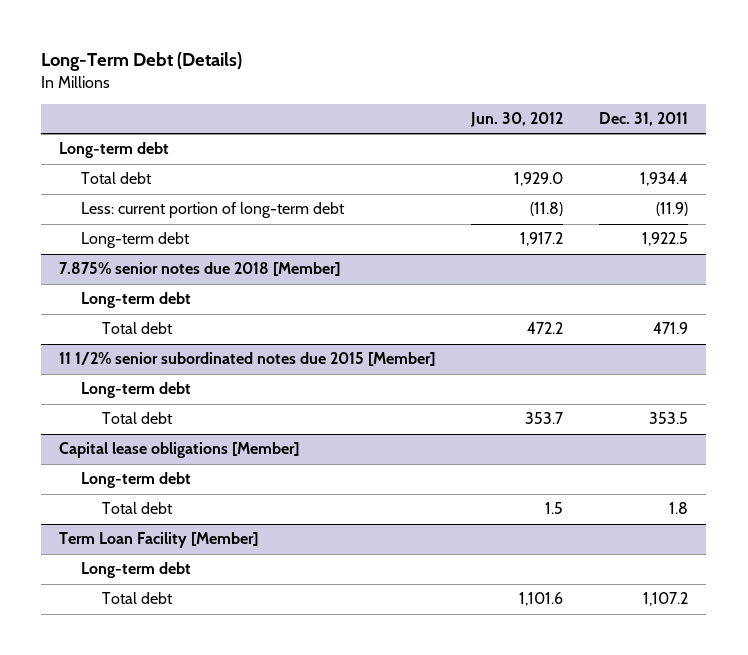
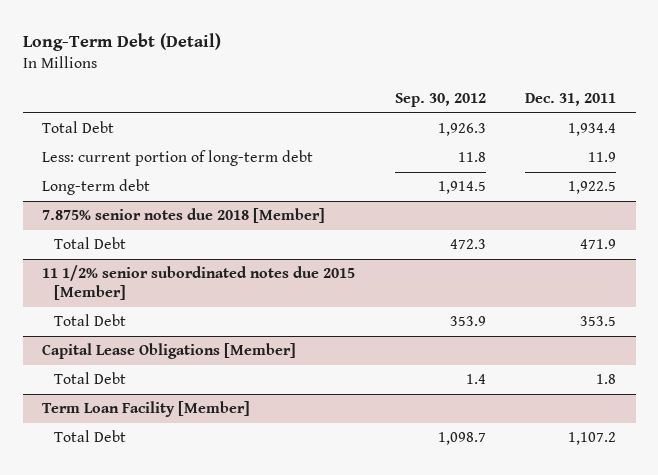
[41,52,243,72] Long-Term Debt (Details) -> [22,32,221,51] Long-Term Debt (Detail)
[470,111,564,127] Jun. 30, 2012 -> none
none -> [394,93,486,108] Sep. 30, 2012
[59,142,170,159] Long-term debt -> none
[80,172,152,185] Total debt -> [42,121,115,134] Total Debt
[656,202,689,217] (11.9) -> [588,152,617,163] 11.9
[80,292,191,309] Long-term debt -> none
[101,322,173,335] Total debt -> [53,237,126,250] Total Debt
[80,382,191,399] Long-term debt -> none
[80,472,191,489] Long-term debt -> none
[101,412,173,425] Total debt -> [53,314,126,327] Total Debt
[59,442,300,459] Capital lease obligations [Member] -> [42,343,297,360] Capital Lease Obligations [Member]
[101,502,173,515] Total debt -> [53,372,126,385] Total Debt
[80,562,191,579] Long-term debt -> none
[101,592,173,605] Total debt -> [53,430,126,443] Total Debt

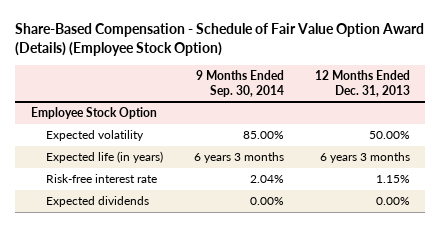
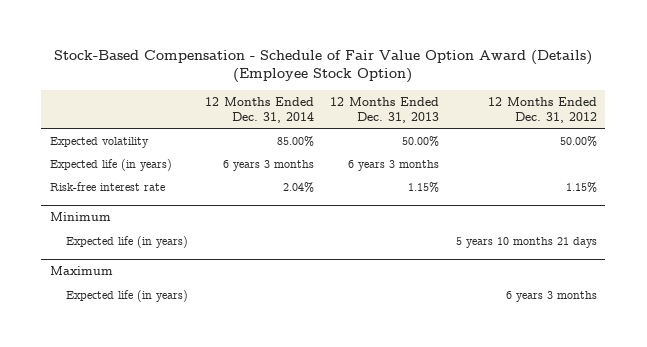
[15,22,425,56] Share-Based Compensation - Schedule of Fair Value Option Award (Details) (Employee Stock Option) -> [54,49,593,84] Stock-Based Compensation - Schedule of Fair Value Option Award (Details) (Employee Stock Option)
[195,70,284,97] 9 Months Ended Sep. 30, 2014 -> none
none -> [204,97,314,123] 12 Months Ended Dec. 31, 2014
none -> [488,97,598,123] 12 Months Ended Dec. 31, 2012
[30,107,157,120] Employee Stock Option -> none
[45,196,149,208] Expected dividends -> none
none -> [49,212,111,222] Minimum
none -> [66,235,189,248] Expected life (in years)
none -> [49,266,113,276] Maximum
none -> [66,289,189,302] Expected life (in years)

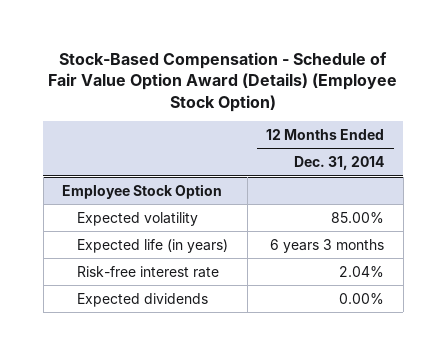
[330,97,440,123] 12 Months Ended Dec. 31, 2013 -> none
[488,97,598,123] 12 Months Ended Dec. 31, 2012 -> none
none -> [62,183,223,199] Employee Stock Option
[49,212,111,222] Minimum -> none
[66,235,189,248] Expected life (in years) -> none
[49,266,113,276] Maximum -> none
[66,289,189,302] Expected life (in years) -> none
none -> [77,292,209,307] Expected dividends

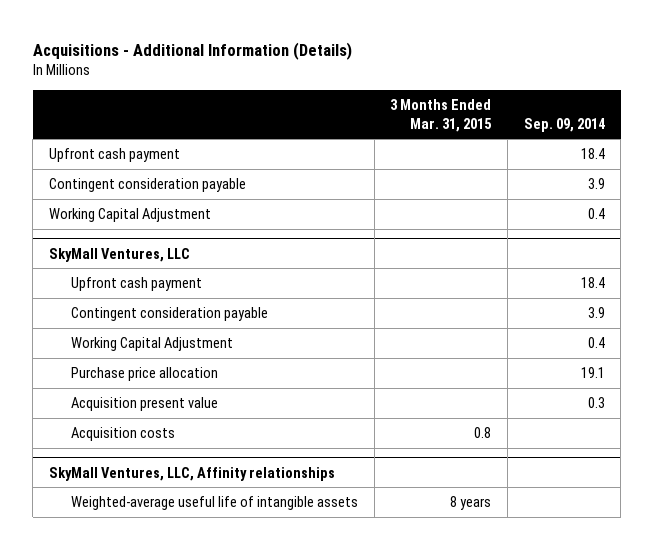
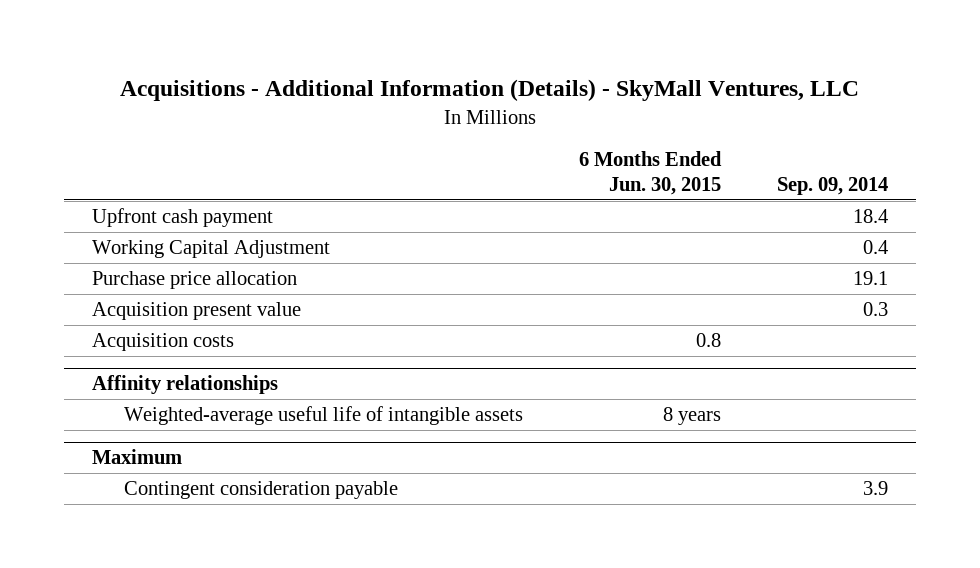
[32,41,352,60] Acquisitions - Additional Information (Details) -> [120,79,860,102] Acquisitions - Additional Information (Details) - SkyMall Ventures, LLC
[390,98,493,132] 3 Months Ended Mar. 31, 2015 -> none
none -> [578,151,722,195] 6 Months Ended Jun. 30, 2015
[49,178,247,193] Contingent consideration payable -> none
[49,247,191,262] SkyMall Ventures, LLC -> none
[71,277,203,292] Upfront cash payment -> none
[71,307,269,322] Contingent consideration payable -> none
[71,337,234,352] Working Capital Adjustment -> none
[49,466,336,481] SkyMall Ventures, LLC, Affinity relationships -> none
none -> [92,375,279,395] Affinity relationships
none -> [92,449,183,465] Maximum
none -> [124,481,399,500] Contingent consideration payable

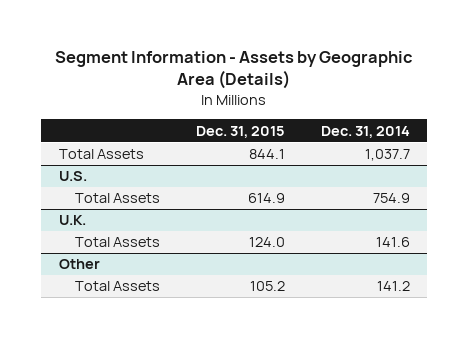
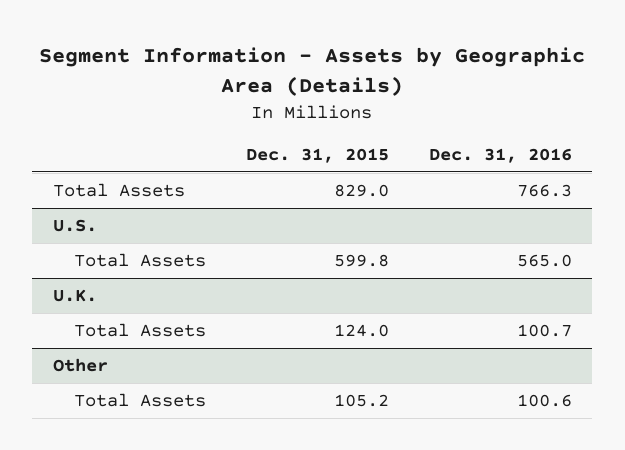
[320,125,410,138] Dec. 31, 2014 -> none
none -> [429,148,573,164] Dec. 31, 2016
[248,149,285,160] 844.1 -> [334,184,390,198] 829.0
[247,193,285,204] 614.9 -> [334,254,390,268] 599.8

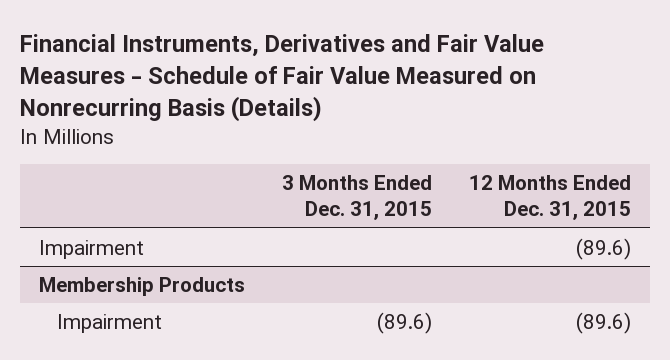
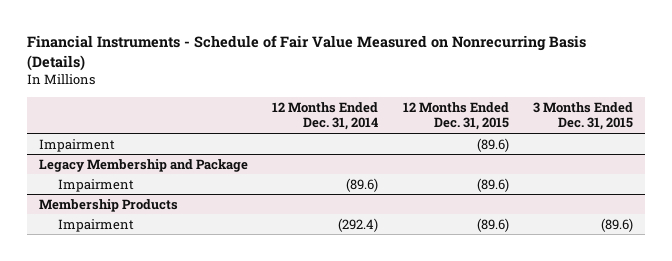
[19,33,544,122] Financial Instruments, Derivatives and Fair Value Measures - Schedule of Fair Value Measured on Nonrecurring Basis (Details) -> [27,34,587,71] Financial Instruments - Schedule of Fair Value Measured on Nonrecurring Basis (Details)
none -> [272,101,379,131] 12 Months Ended Dec. 31, 2014
none -> [39,158,249,172] Legacy Membership and Package
none -> [58,178,135,192] Impairment

